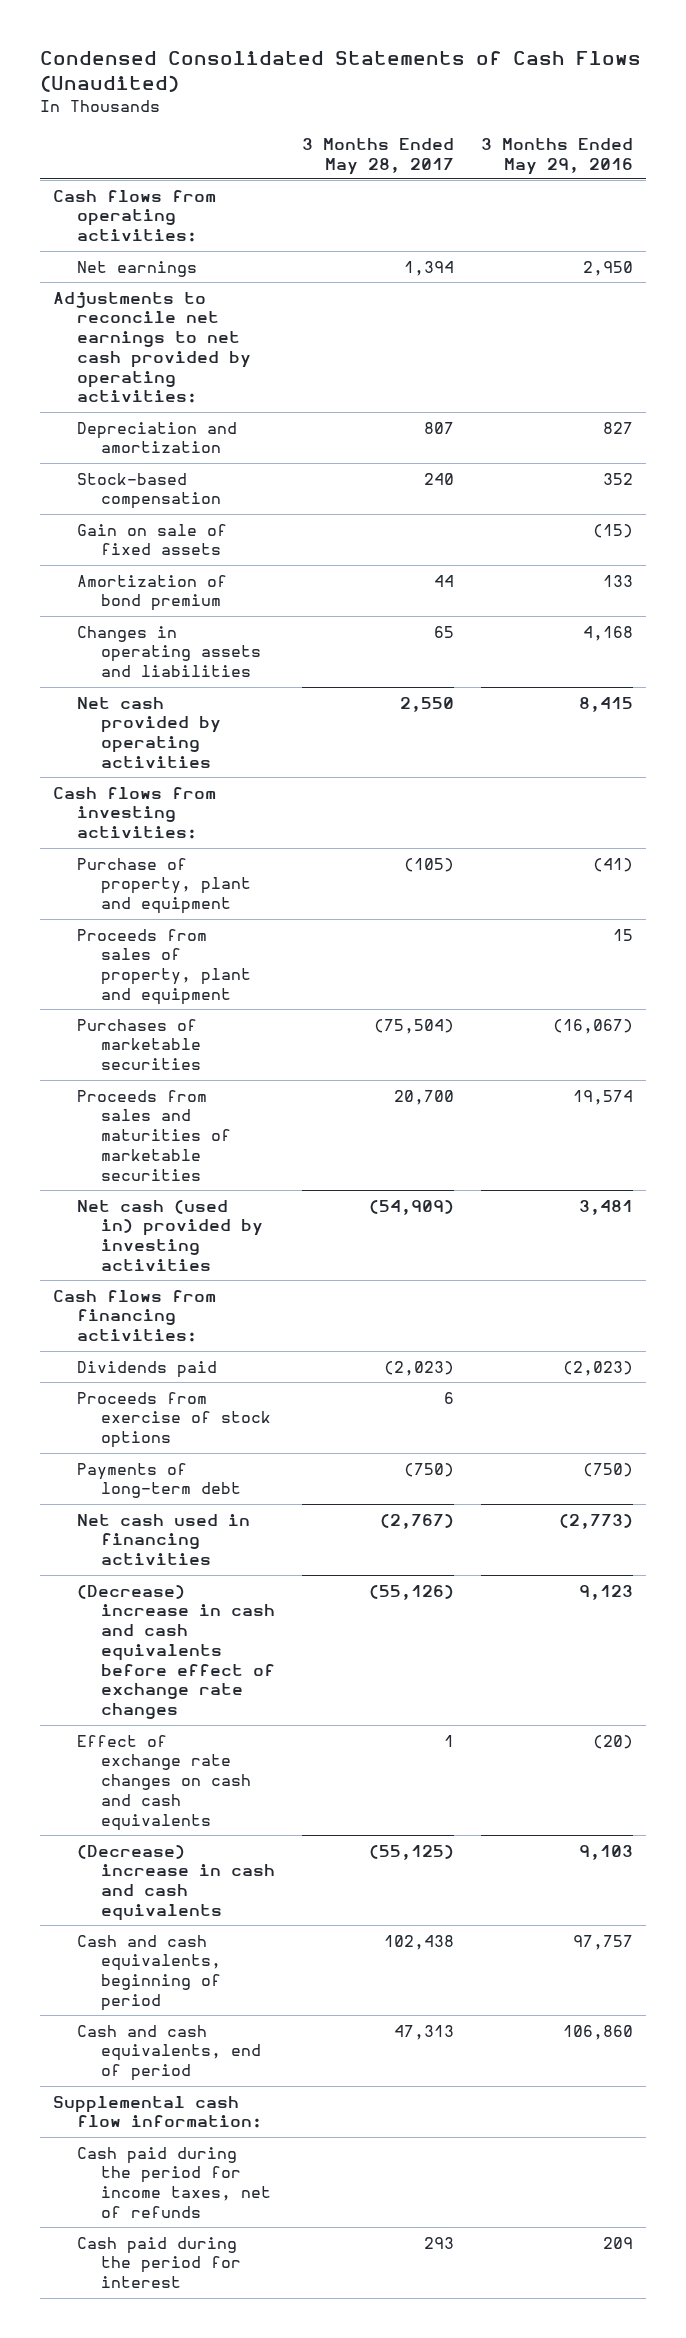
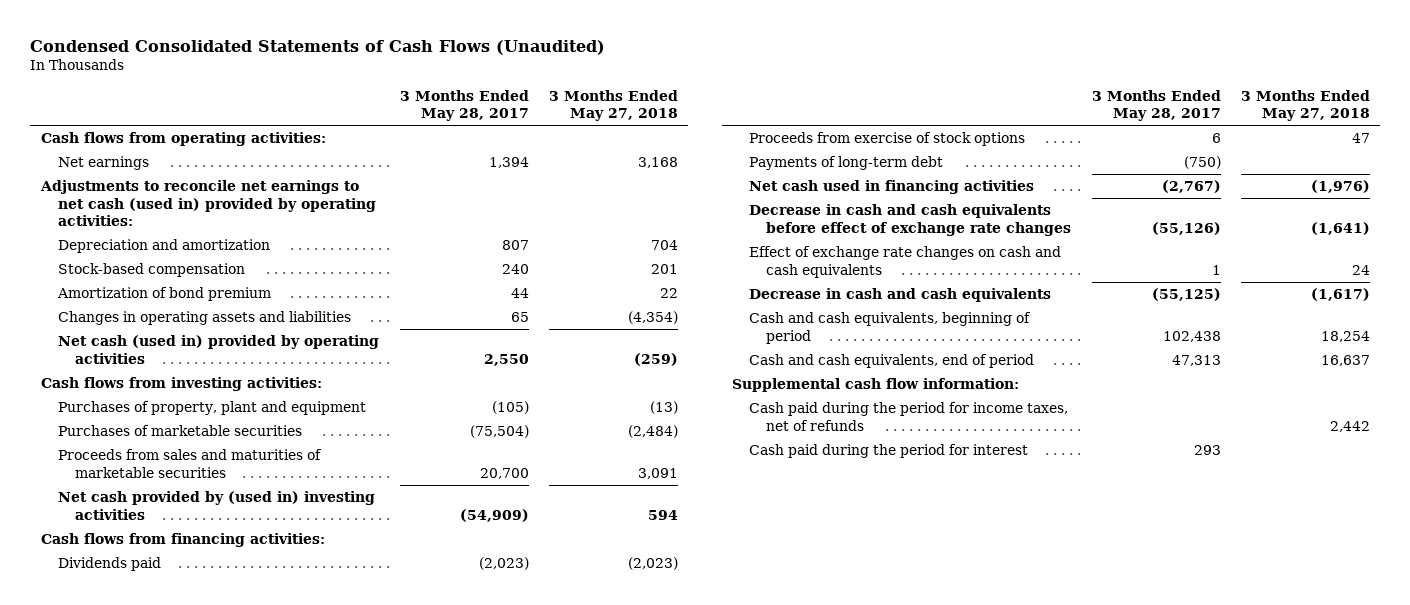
[480,137,633,175] 3 Months Ended May 29, 2016 -> none
none -> [549,89,679,122] 3 Months Ended May 27, 2018
[53,291,252,404] Adjustments to reconcile net earnings to net cash provided by operating activities: -> [39,180,376,227] Adjustments to reconcile net earnings to net cash (used in) provided by operating activities:
[77,523,228,556] Gain on sale of fixed assets -> none
[77,696,221,768] Net cash provided by operating activities -> [57,335,379,364] Net cash (used in) provided by operating activities
[77,928,251,1005] Proceeds from sales of property, plant and equipment -> none
[77,857,251,915] Purchase of property, plant and equipment -> [57,401,366,416] Purchases of property, plant and equipment
[77,1199,263,1271] Net cash (used in) provided by investing activities -> [57,491,375,520] Net cash provided by (used in) investing activities
[77,1584,275,1720] (Decrease) increase in cash and cash equivalents before effect of exchange rate changes -> [749,204,1072,236] Decrease in cash and cash equivalents before effect of exchange rate changes
[77,1844,275,1921] (Decrease) increase in cash and cash equivalents -> [749,288,1052,303] Decrease in cash and cash equivalents

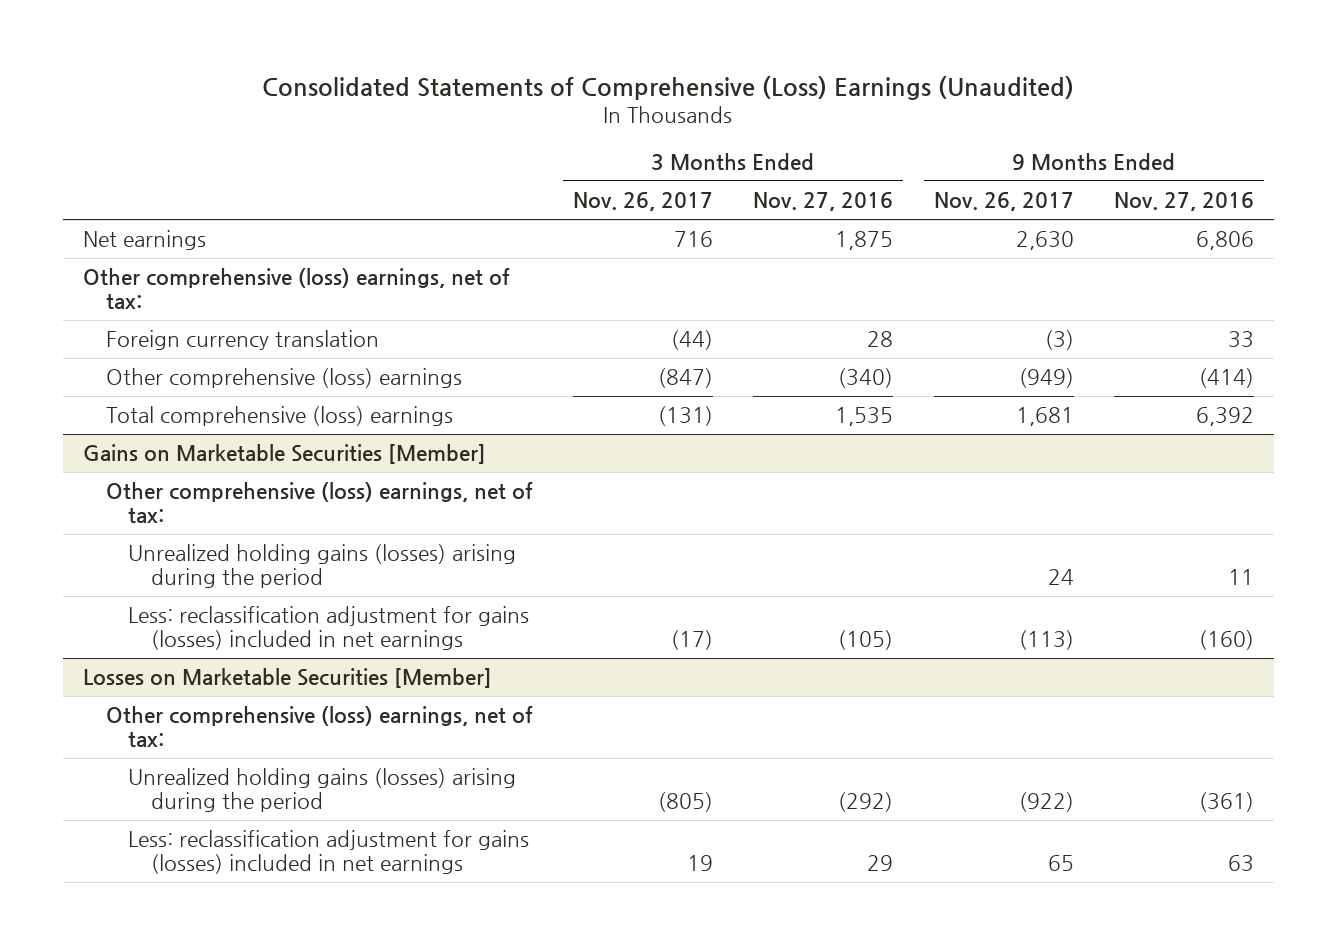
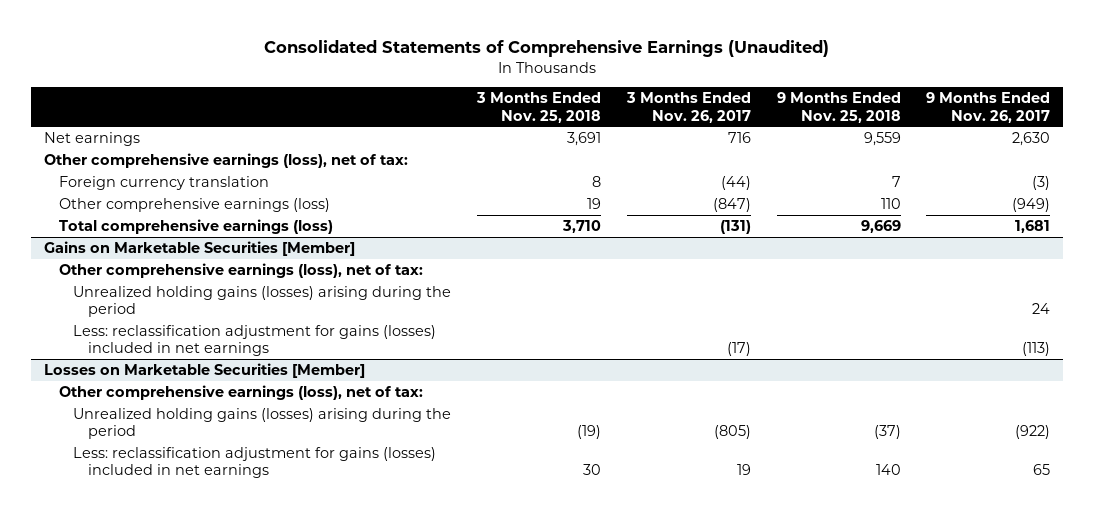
[262,75,1075,100] Consolidated Statements of Comprehensive (Loss) Earnings (Unaudited) -> [264,40,830,58] Consolidated Statements of Comprehensive Earnings (Unaudited)
[753,192,894,212] Nov. 27, 2016 -> none
[1113,192,1254,212] Nov. 27, 2016 -> none
none -> [476,92,602,123] 3 Months Ended Nov. 25, 2018
none -> [776,92,901,123] 9 Months Ended Nov. 25, 2018
[83,268,511,309] Other comprehensive (loss) earnings, net of tax: -> [43,152,408,168] Other comprehensive earnings (loss), net of tax:
[105,368,462,389] Other comprehensive (loss) earnings -> [58,197,330,212] Other comprehensive earnings (loss)
[105,406,453,427] Total comprehensive (loss) earnings -> [58,218,333,234] Total comprehensive earnings (loss)
[105,482,533,523] Other comprehensive (loss) earnings, net of tax: -> [58,262,423,278] Other comprehensive earnings (loss), net of tax:
[105,706,533,747] Other comprehensive (loss) earnings, net of tax: -> [58,384,423,400] Other comprehensive earnings (loss), net of tax:

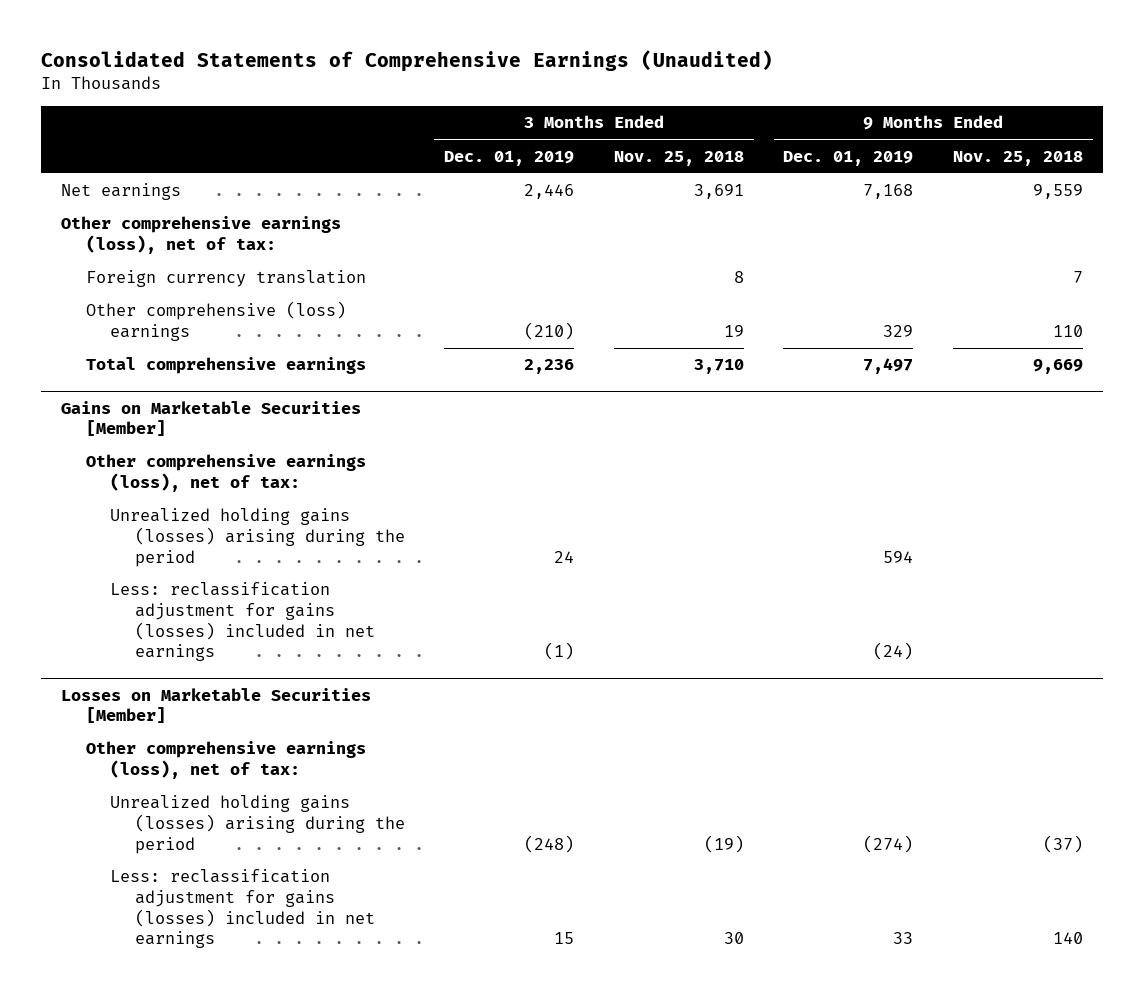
[625,92,751,123] 3 Months Ended Nov. 26, 2017 -> none
[926,92,1051,123] 9 Months Ended Nov. 26, 2017 -> none
none -> [444,150,575,166] Dec. 01, 2019
none -> [783,150,914,166] Dec. 01, 2019
[58,197,330,212] Other comprehensive earnings (loss) -> [85,301,346,342] Other comprehensive (loss) earnings
[58,218,333,234] Total comprehensive earnings (loss) -> [85,357,366,375] Total comprehensive earnings

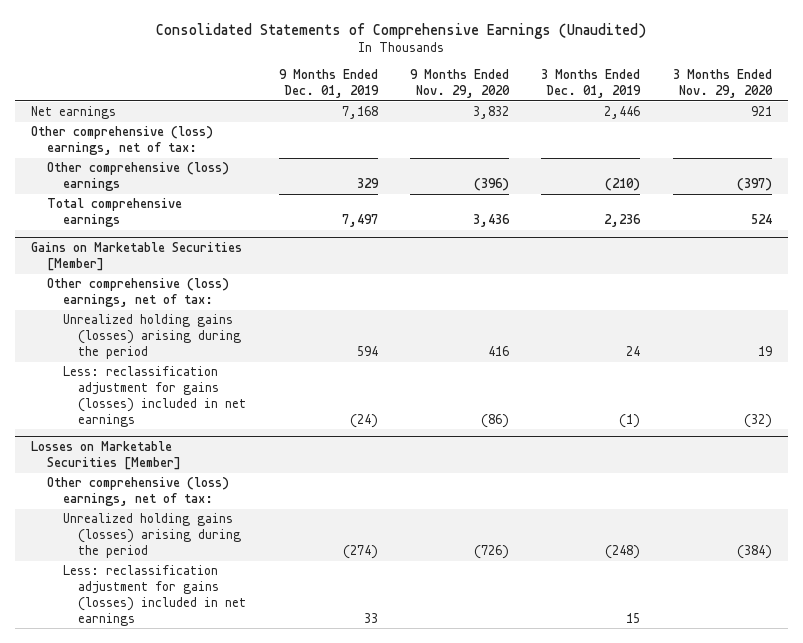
[613,150,744,166] Nov. 25, 2018 -> none
[952,150,1083,166] Nov. 25, 2018 -> none
none -> [410,69,511,99] 9 Months Ended Nov. 29, 2020
none -> [672,69,773,99] 3 Months Ended Nov. 29, 2020
[85,270,366,288] Foreign currency translation -> none
[61,216,342,255] Other comprehensive earnings (loss), net of tax: -> [31,126,214,156] Other comprehensive (loss) earnings, net of tax:
[85,454,366,493] Other comprehensive earnings (loss), net of tax: -> [46,278,229,308] Other comprehensive (loss) earnings, net of tax:
[85,741,366,780] Other comprehensive earnings (loss), net of tax: -> [46,477,229,507] Other comprehensive (loss) earnings, net of tax:

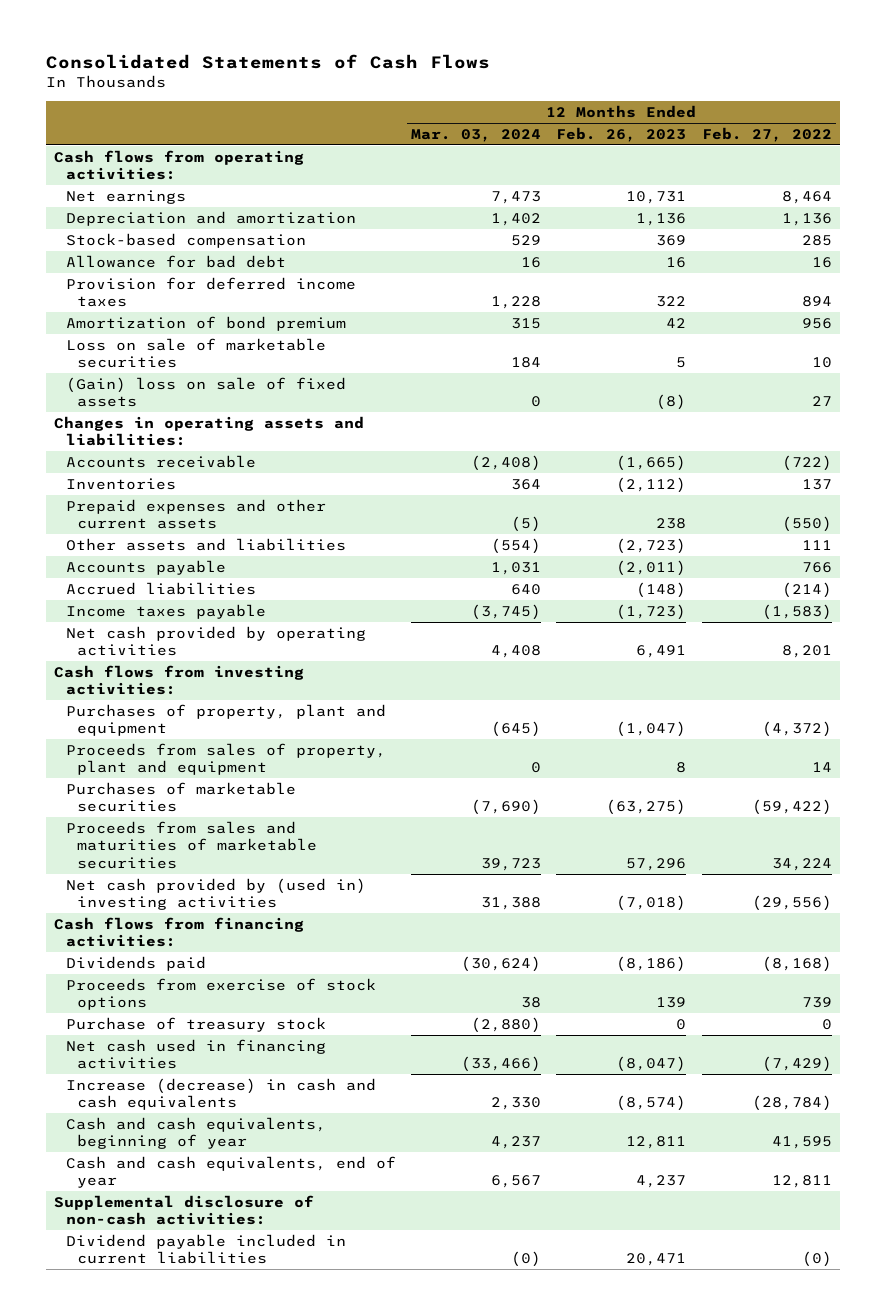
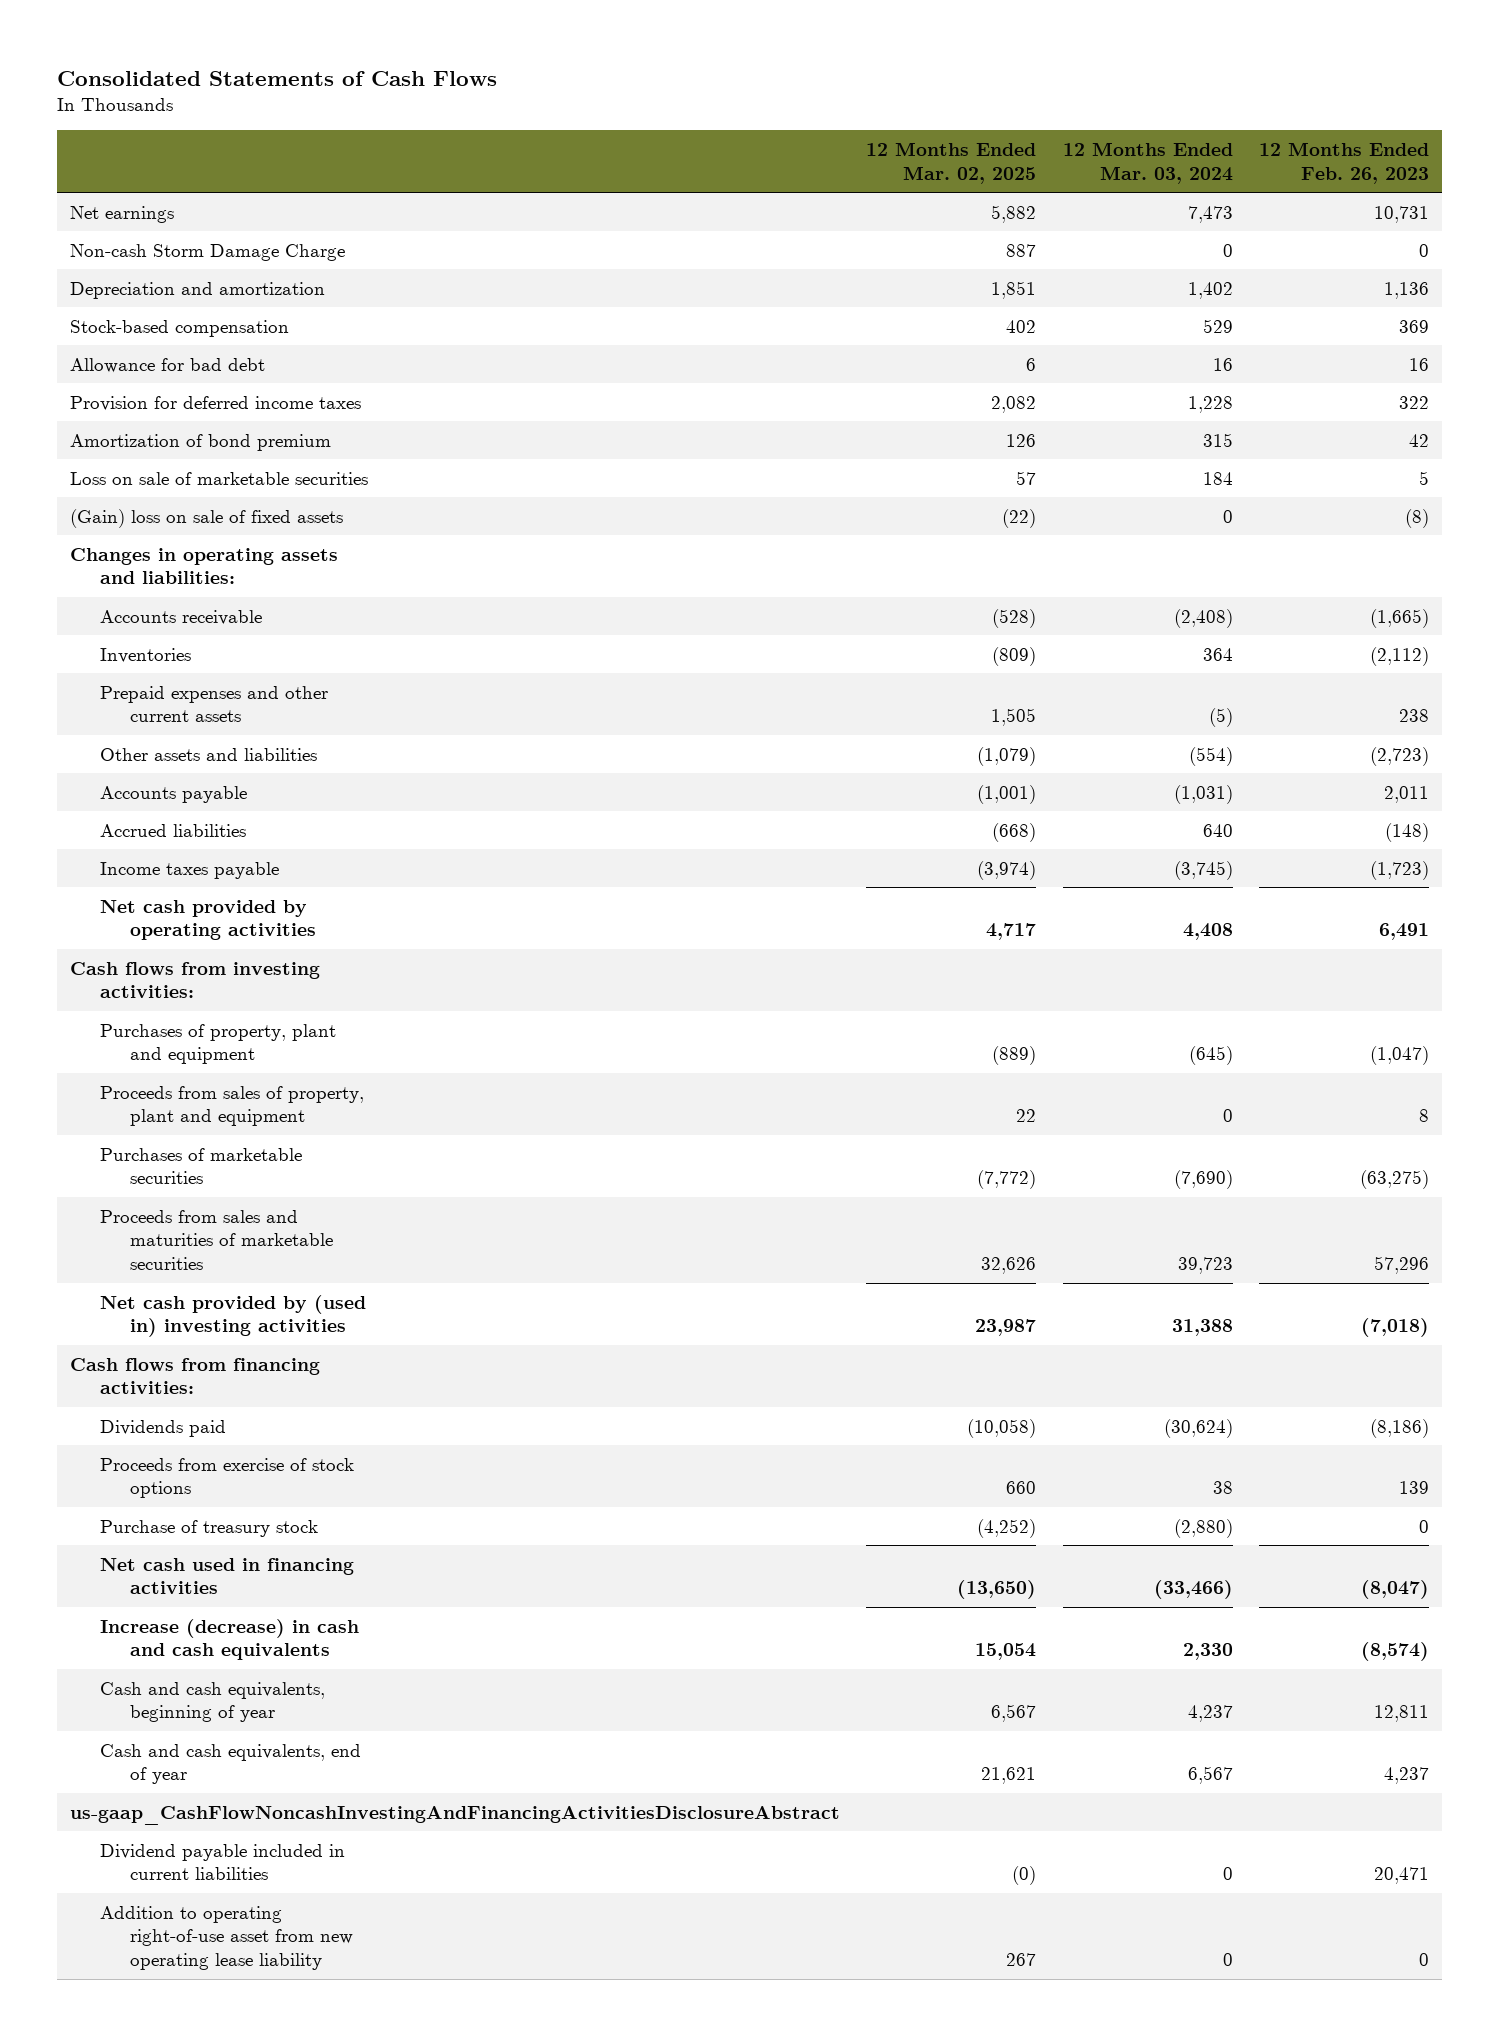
[701,127,832,143] Feb. 27, 2022 -> none
none -> [866,141,1037,184] 12 Months Ended Mar. 02, 2025
[53,149,304,181] Cash flows from operating activities: -> none
none -> [70,243,346,261] Non-cash Storm Damage Charge
[491,561,542,575] 1,031 -> [1173,784,1233,804] (1,031)
[616,559,687,576] (2,011) -> [1383,785,1429,803] 2,011
[53,1194,314,1226] Supplemental disclosure of non-cash activities: -> none
none -> [70,1805,841,1825] us-gaap_CashFlowNoncashInvestingAndFinancingActivitiesDisclosureAbstract
[511,1251,542,1268] (0) -> [1222,1867,1233,1881] 0
none -> [99,1905,353,1971] Addition to operating right-of-use asset from new operating lease liability

